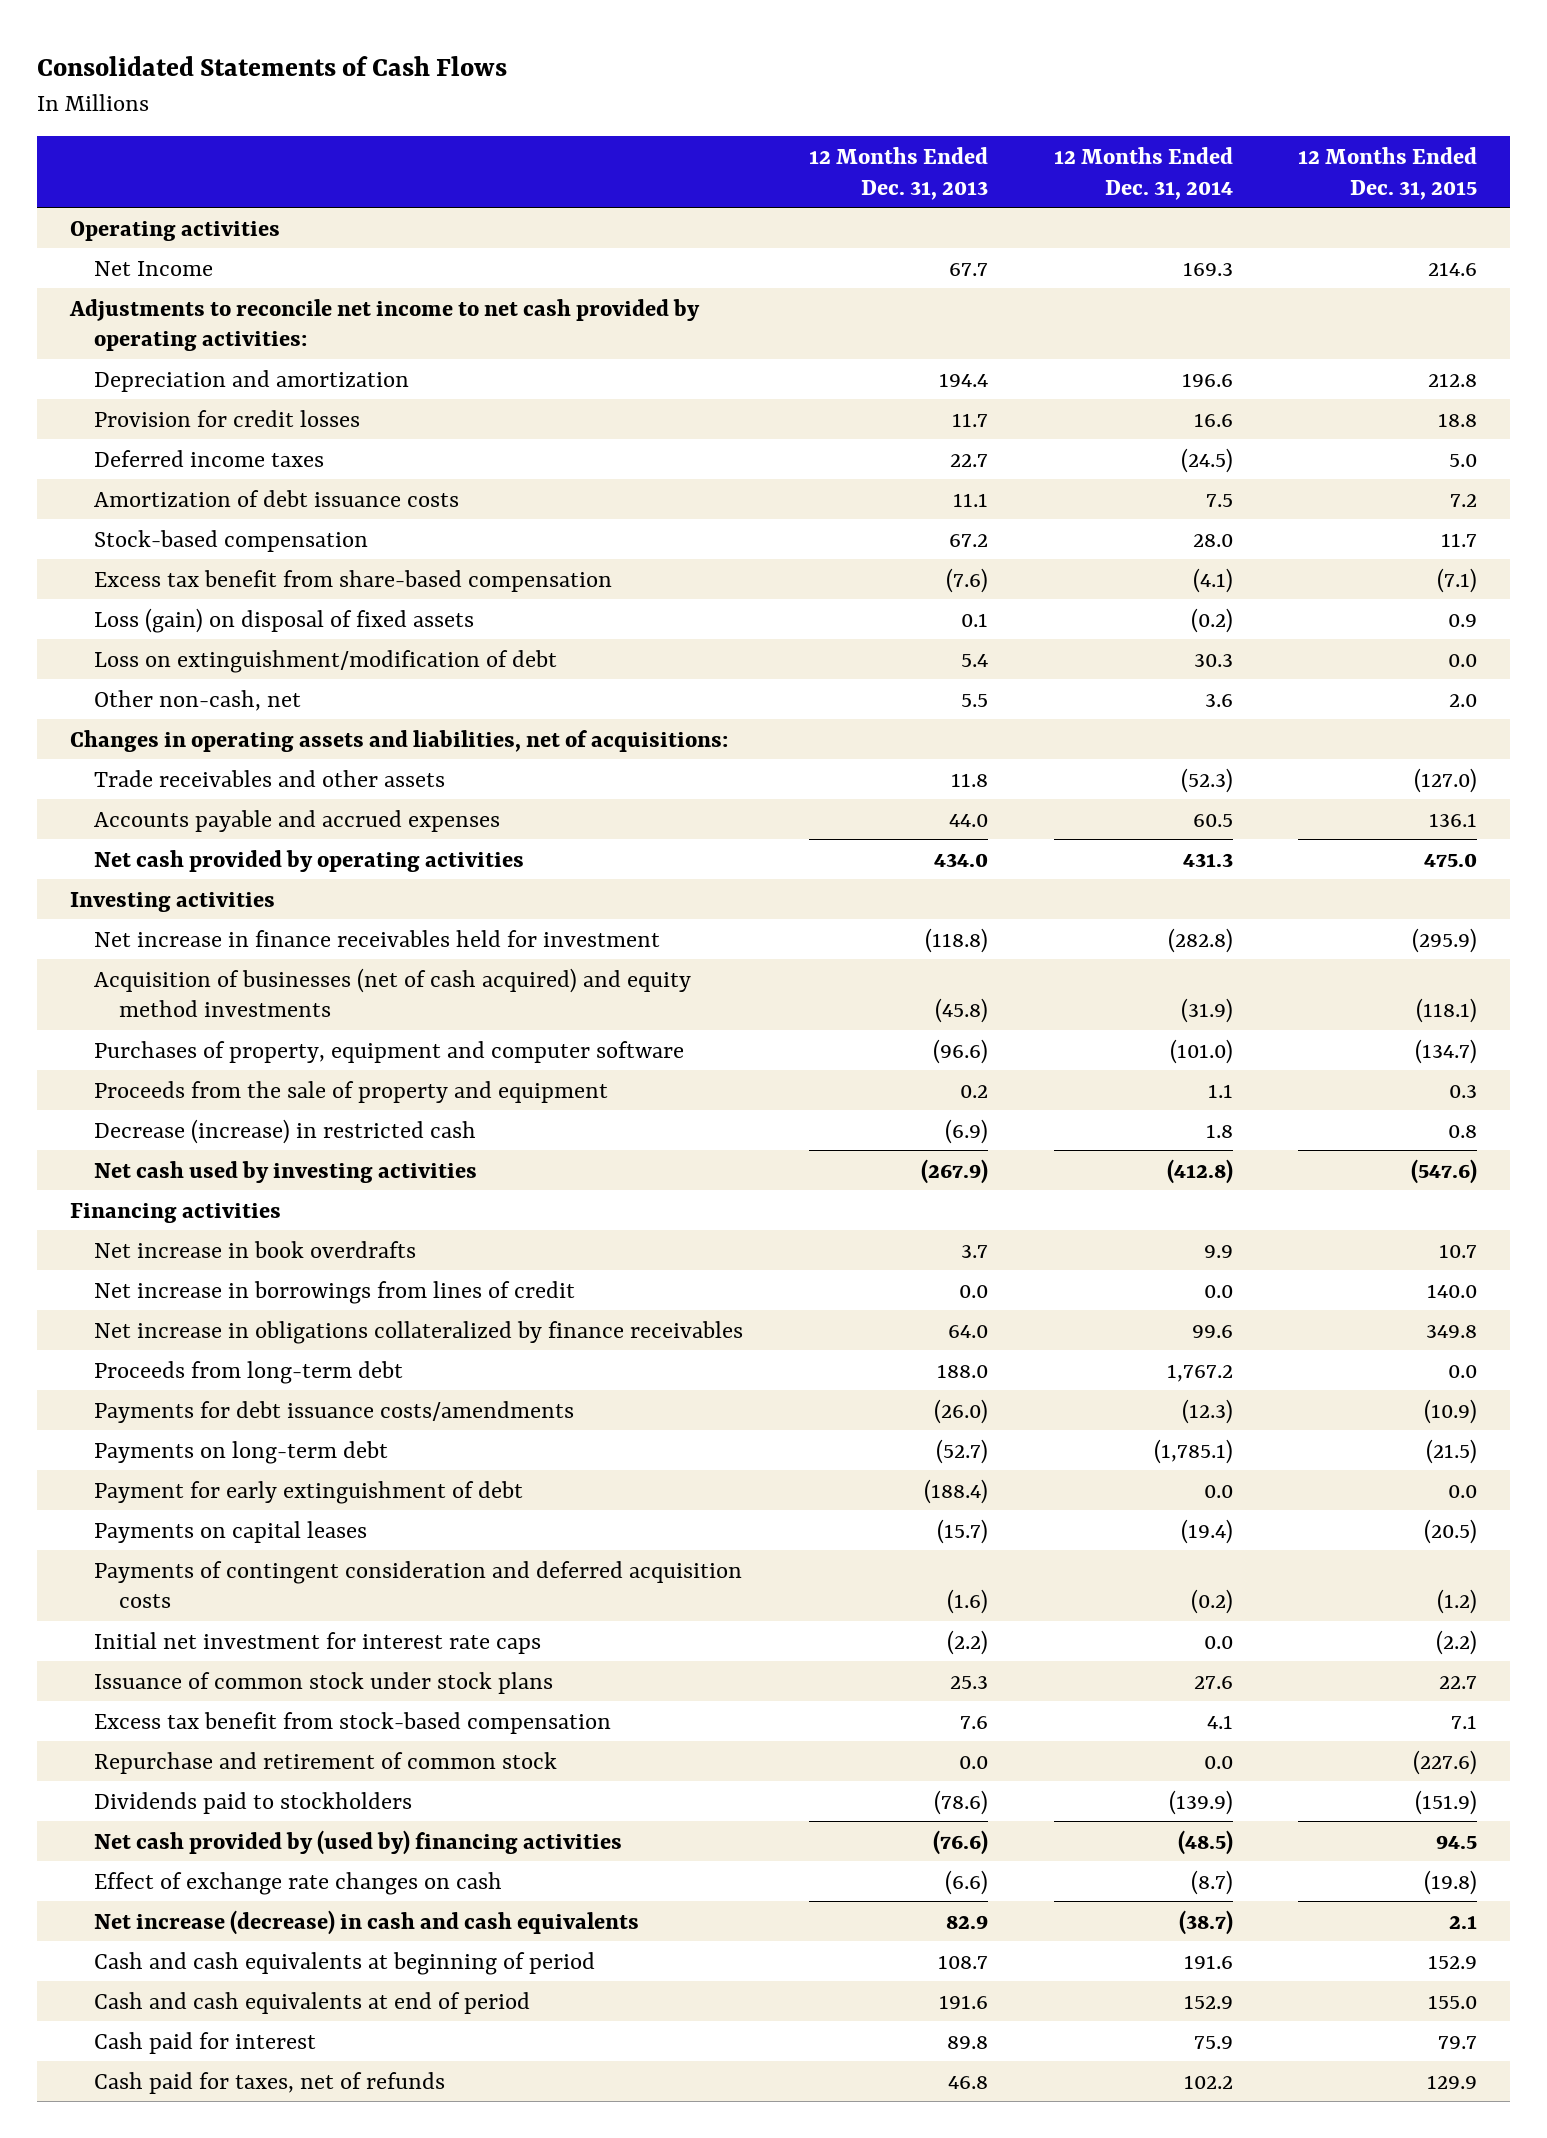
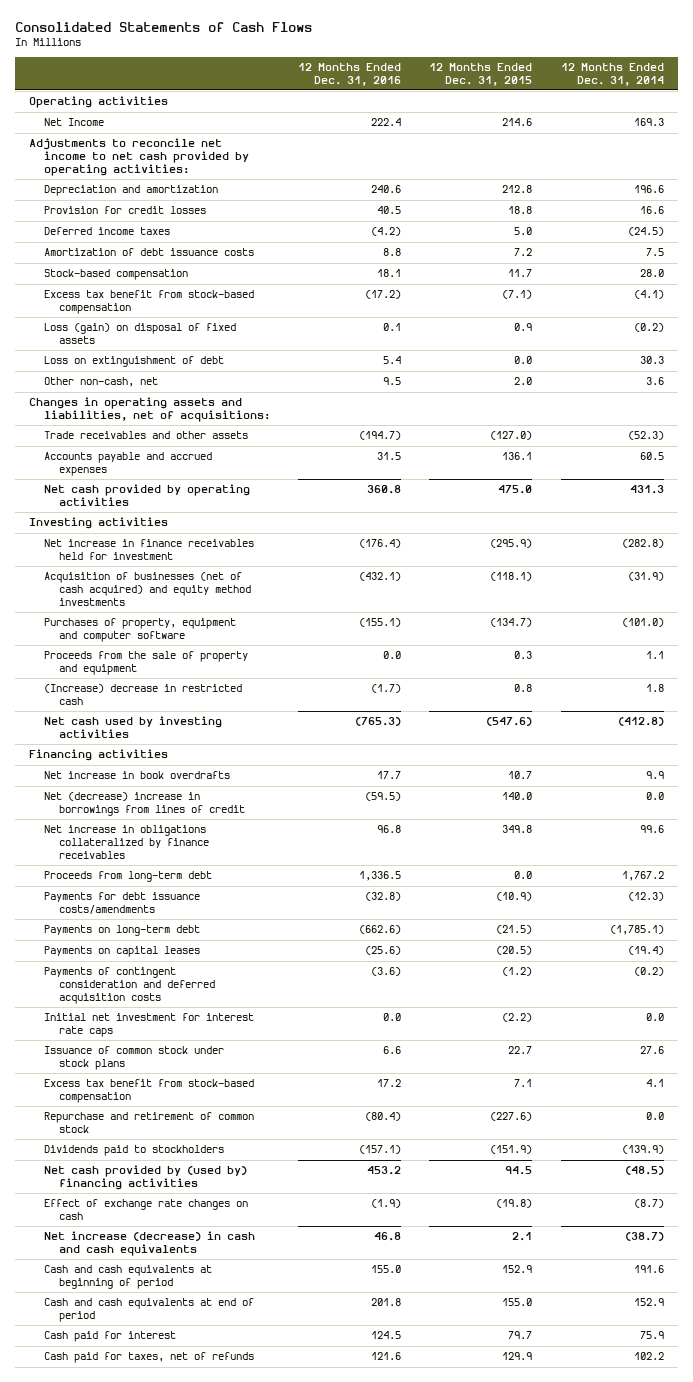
[808,146,988,200] 12 Months Ended Dec. 31, 2013 -> none
none -> [298,63,402,86] 12 Months Ended Dec. 31, 2016
[94,569,613,592] Excess tax benefit from share-based compensation -> [43,290,254,314] Excess tax benefit from stock-based compensation
[94,649,558,673] Loss on extinguishment/modification of debt -> [43,356,224,368] Loss on extinguishment of debt
[94,1118,477,1144] Decrease (increase) in restricted cash -> [43,684,242,705] (Increase) decrease in restricted cash
[94,1280,576,1304] Net increase in borrowings from lines of credit -> [43,792,245,816] Net (decrease) increase in borrowings from lines of credit
[94,1480,524,1504] Payment for early extinguishment of debt -> none

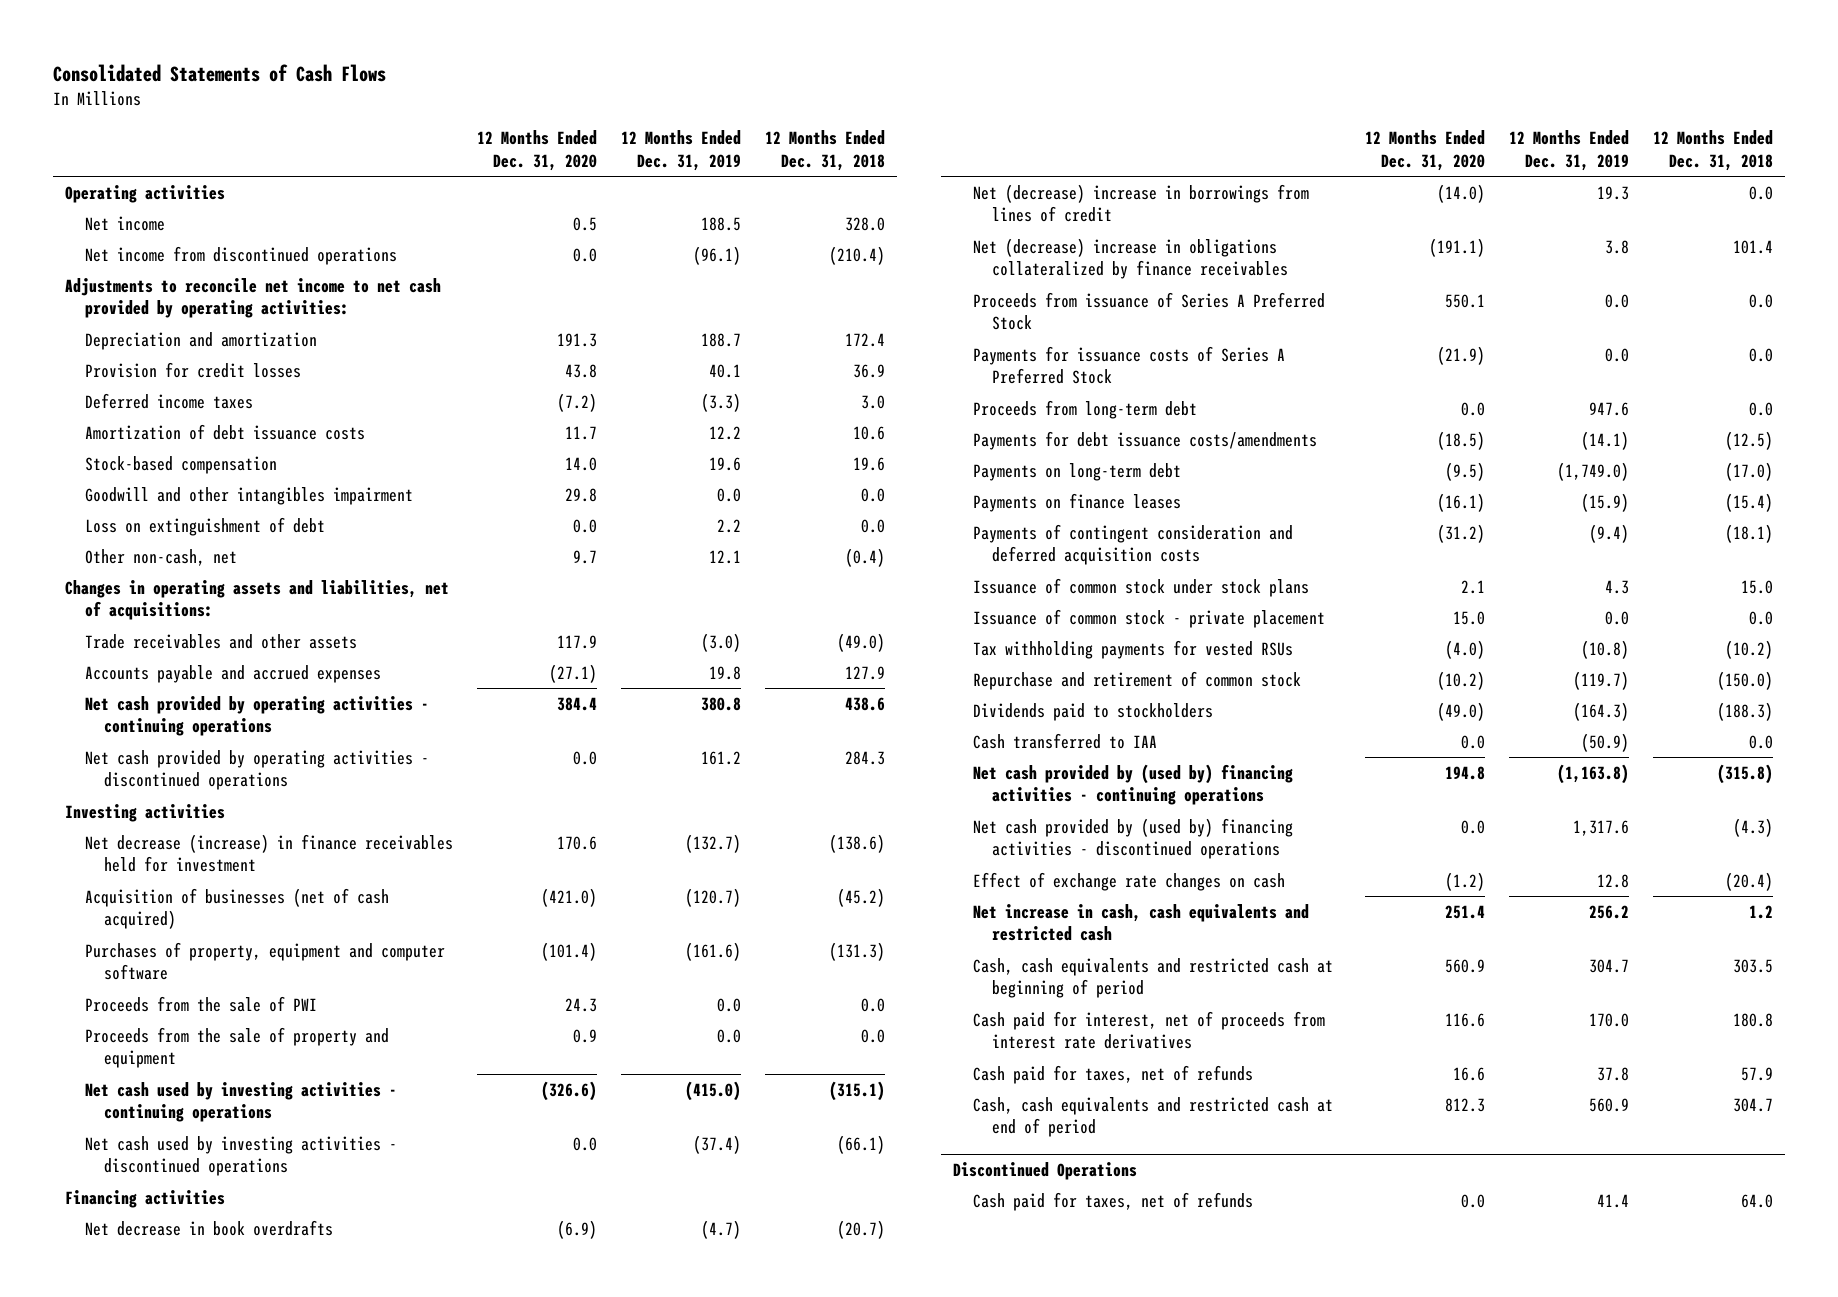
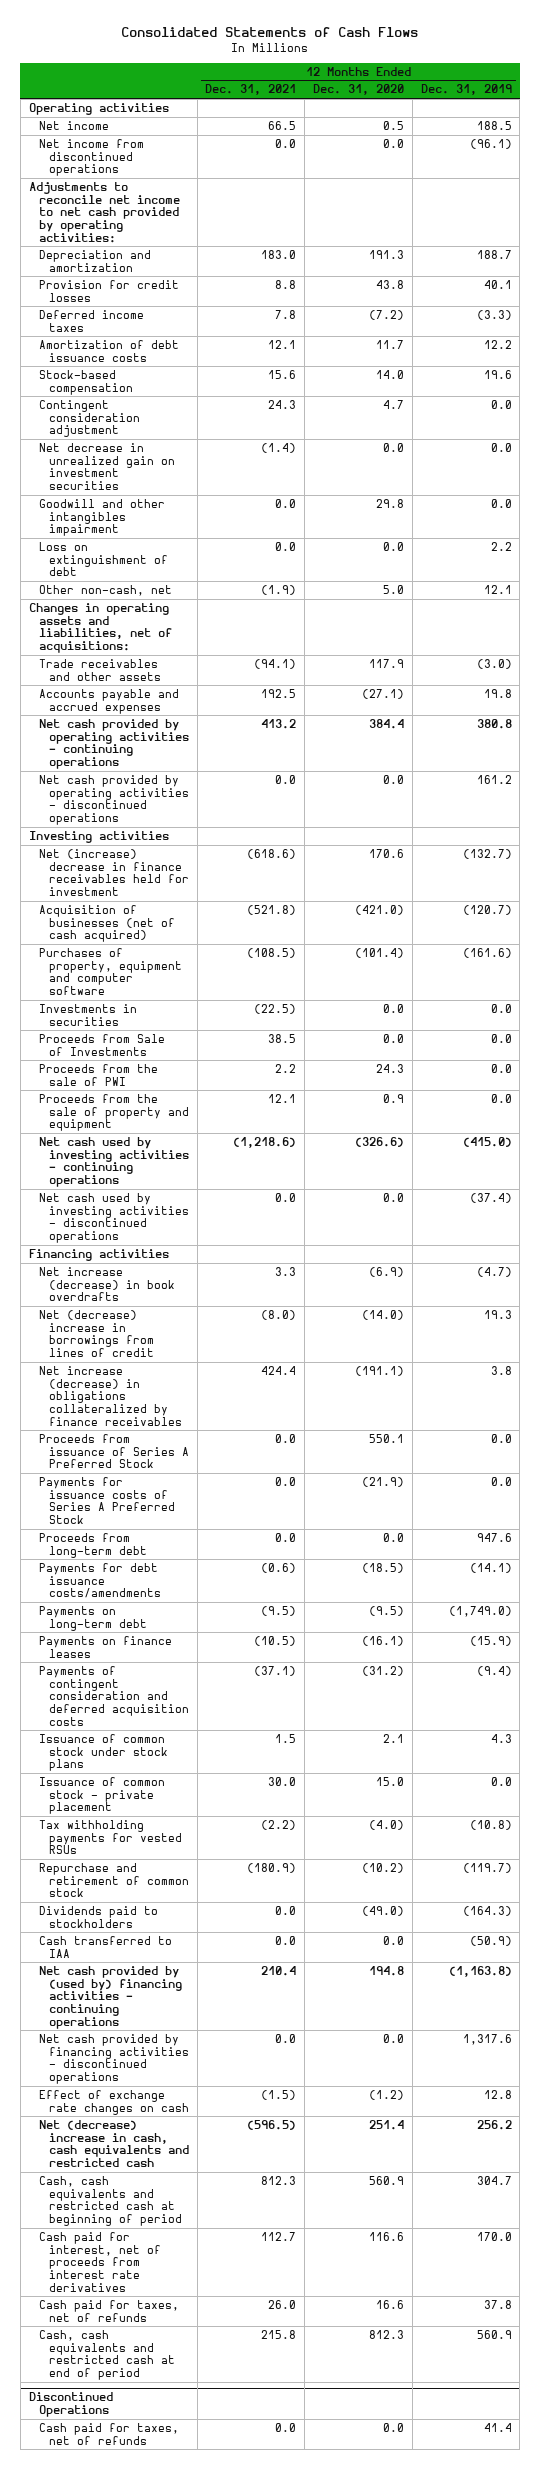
[764,130,885,171] 12 Months Ended Dec. 31, 2018 -> none
none -> [205,84,297,96] Dec. 31, 2021
none -> [38,399,140,438] Contingent consideration adjustment
none -> [38,442,175,490] Net decrease in unrealized gain on investment securities
[572,549,597,564] 9.7 -> [383,584,405,594] 5.0
[84,833,453,873] Net decrease (increase) in finance receivables held for investment -> [38,848,189,896] Net (increase) decrease in finance receivables held for investment
none -> [38,1003,137,1026] Investments in securities
none -> [38,1033,165,1056] Proceeds from Sale of Investments
[84,1219,333,1236] Net decrease in book overdrafts -> [38,1266,175,1302] Net increase (decrease) in book overdrafts
[972,237,1289,280] Net (decrease) increase in obligations collateralized by finance receivables -> [38,1365,182,1426] Net increase (decrease) in obligations collateralized by finance receivables
[972,817,1293,860] Net cash provided by (used by) financing activities - discontinued operations -> [38,2033,189,2084] Net cash provided by financing activities - discontinued operations
[972,903,1309,942] Net increase in cash, cash equivalents and restricted cash -> [38,2119,189,2167] Net (decrease) increase in cash, cash equivalents and restricted cash

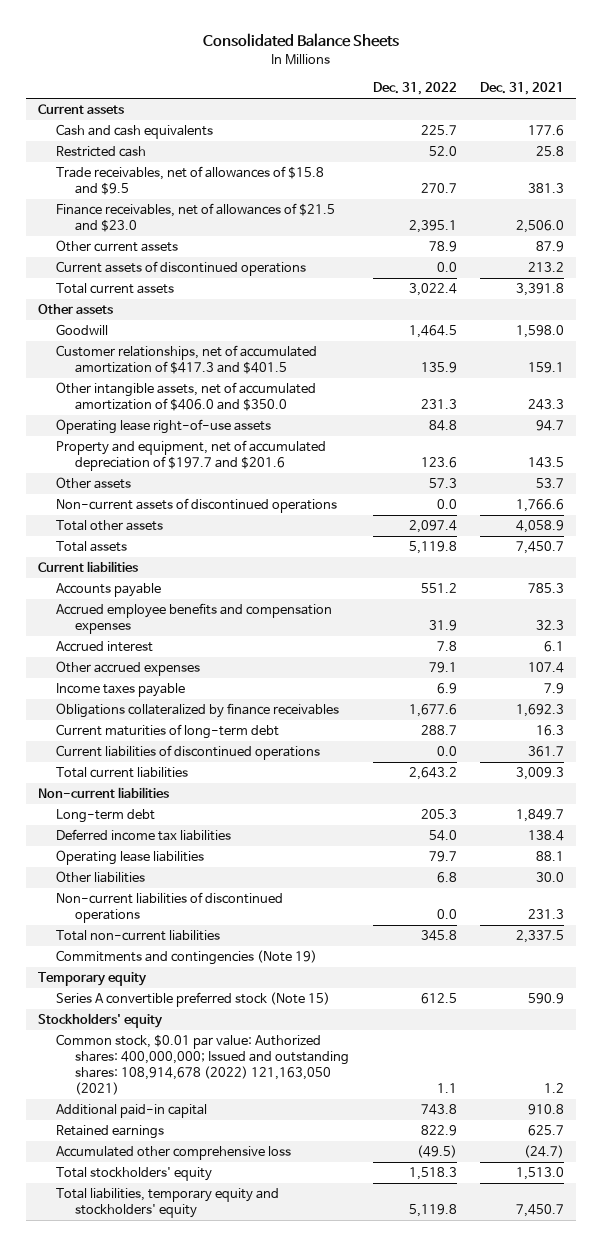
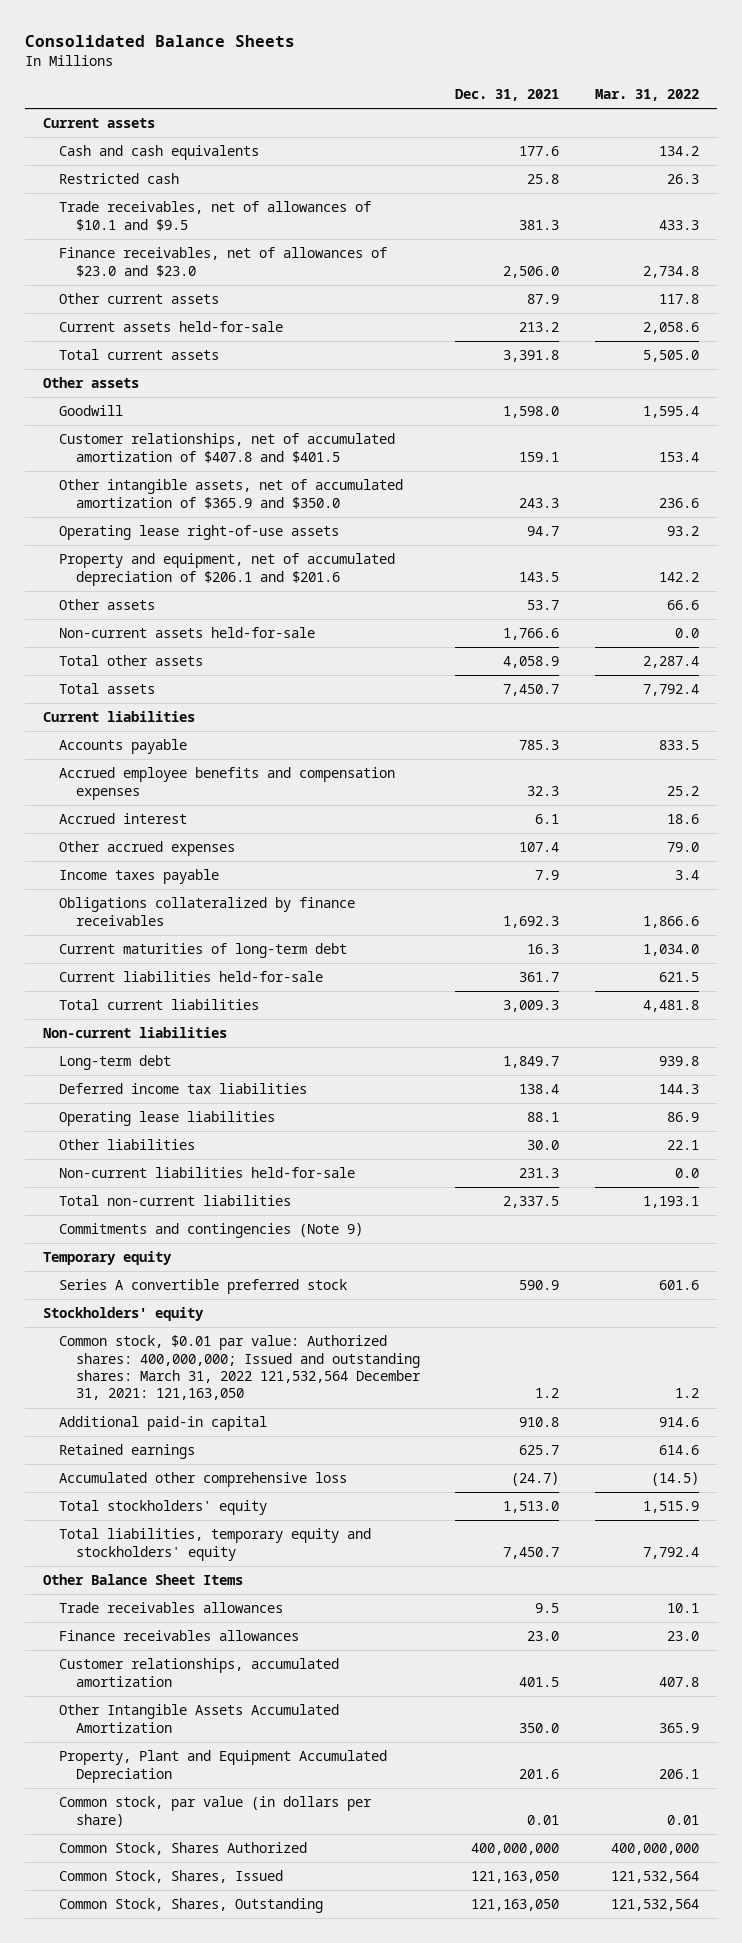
[372,82,457,96] Dec. 31, 2022 -> none
none -> [595,88,700,101] Mar. 31, 2022
[56,166,325,196] Trade receivables, net of allowances of $15.8 and $9.5 -> [59,201,372,231] Trade receivables, net of allowances of $10.1 and $9.5
[56,203,336,233] Finance receivables, net of allowances of $21.5 and $23.0 -> [59,247,388,277] Finance receivables, net of allowances of $23.0 and $23.0
[56,261,307,277] Current assets of discontinued operations -> [59,321,284,333] Current assets held-for-sale
[56,345,318,375] Customer relationships, net of accumulated amortization of $417.3 and $401.5 -> [59,433,396,463] Customer relationships, net of accumulated amortization of $407.8 and $401.5
[56,382,317,412] Other intangible assets, net of accumulated amortization of $406.0 and $350.0 -> [59,479,404,509] Other intangible assets, net of accumulated amortization of $365.9 and $350.0
[56,440,327,472] Property and equipment, net of accumulated depreciation of $197.7 and $201.6 -> [59,553,396,586] Property and equipment, net of accumulated depreciation of $206.1 and $201.6
[56,498,338,514] Non-current assets of discontinued operations -> [59,627,316,639] Non-current assets held-for-sale
[56,745,321,761] Current liabilities of discontinued operations -> [59,971,324,983] Current liabilities held-for-sale
[56,892,284,924] Non-current liabilities of discontinued operations -> [59,1167,356,1179] Non-current liabilities held-for-sale
[56,950,318,966] Commitments and contingencies (Note 19) -> [59,1223,364,1239] Commitments and contingencies (Note 9)
[56,992,331,1008] Series A convertible preferred stock (Note 15) -> [59,1279,348,1295] Series A convertible preferred stock
[56,1034,349,1096] Common stock, $0.01 par value: Authorized shares: 400,000,000; Issued and outstanding shares: 108,914,678 (2022) 121,163,050 (2021) -> [59,1335,421,1401] Common stock, $0.01 par value: Authorized shares: 400,000,000; Issued and outstanding shares: March 31, 2022 121,532,564 December 31, 2021: 121,163,050
none -> [42,1574,243,1586] Other Balance Sheet Items
none -> [59,1602,284,1614] Trade receivables allowances
none -> [59,1630,300,1642] Finance receivables allowances
none -> [59,1658,340,1687] Customer relationships, accumulated amortization
none -> [59,1704,340,1733] Other Intangible Assets Accumulated Amortization
none -> [59,1750,388,1783] Property, Plant and Equipment Accumulated Depreciation
none -> [59,1796,373,1827] Common stock, par value (in dollars per share)
none -> [59,1842,308,1856] Common Stock, Shares Authorized
none -> [59,1870,284,1884] Common Stock, Shares, Issued
none -> [59,1898,324,1914] Common Stock, Shares, Outstanding

